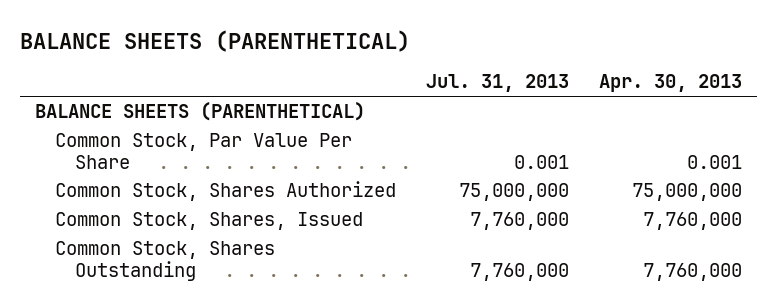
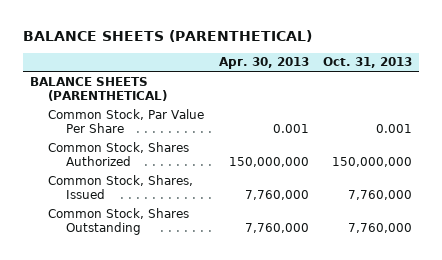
[425,74,569,93] Jul. 31, 2013 -> none
none -> [322,57,412,69] Oct. 31, 2013
[631,183,742,202] 75,000,000 -> [228,157,309,168] 150,000,000

